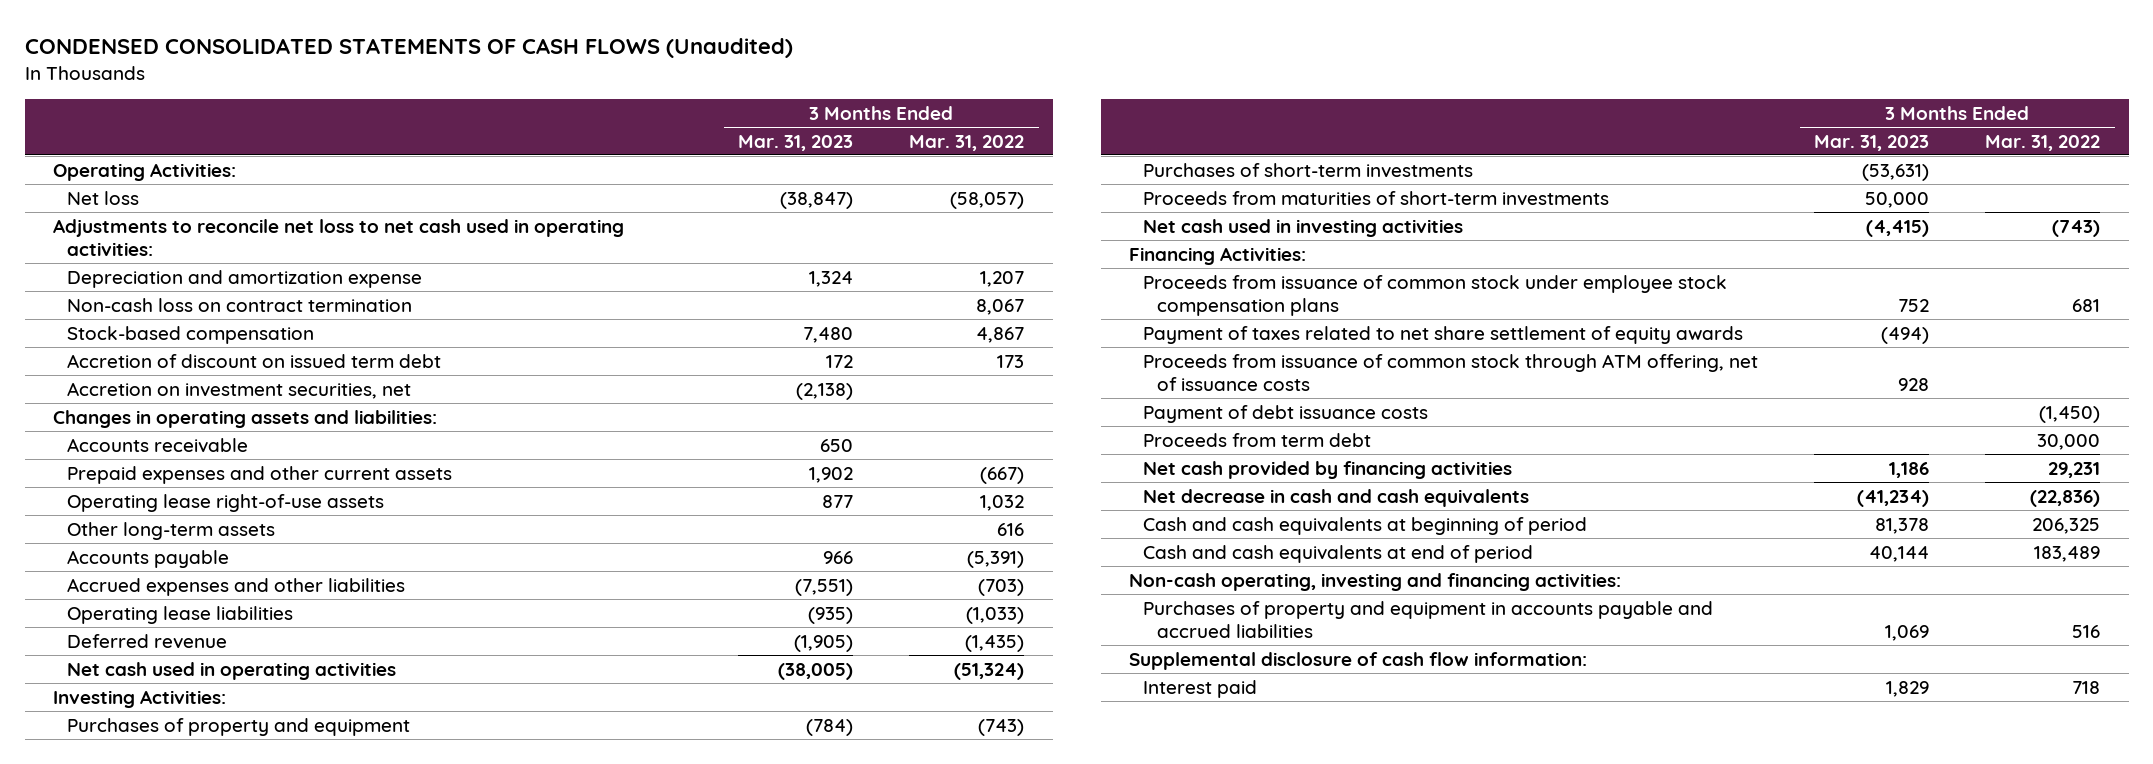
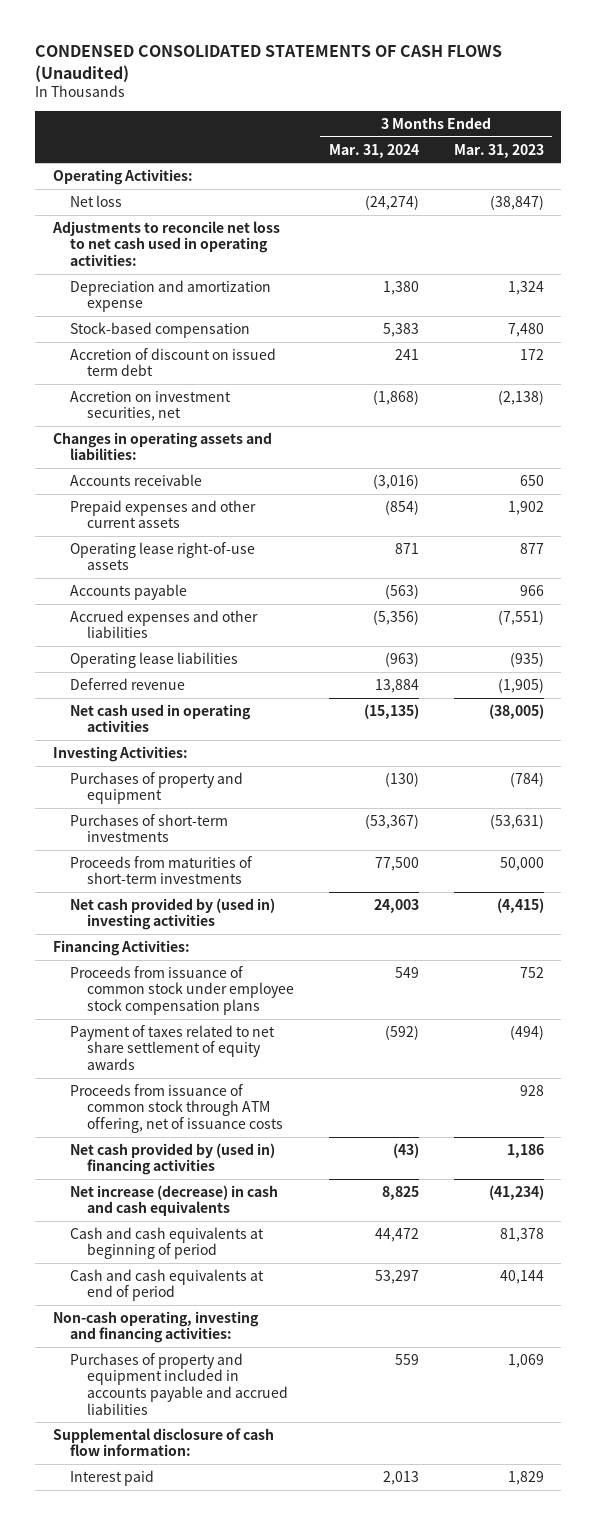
[909,134,1025,151] Mar. 31, 2022 -> none
none -> [328,143,419,158] Mar. 31, 2024
[67,297,413,312] Non-cash loss on contract termination -> none
[67,521,276,540] Other long-term assets -> none
[1143,218,1464,237] Net cash used in investing activities -> [69,897,275,931] Net cash provided by (used in) investing activities
[1143,404,1429,423] Payment of debt issuance costs -> none
[1143,432,1372,447] Proceeds from term debt -> none
[1143,460,1513,479] Net cash provided by financing activities -> [69,1142,275,1176] Net cash provided by (used in) financing activities
[1143,488,1530,507] Net decrease in cash and cash equivalents -> [69,1184,278,1217] Net increase (decrease) in cash and cash equivalents
[1143,600,1714,638] Purchases of property and equipment in accounts payable and accrued liabilities -> [69,1352,288,1415] Purchases of property and equipment included in accounts payable and accrued liabilities

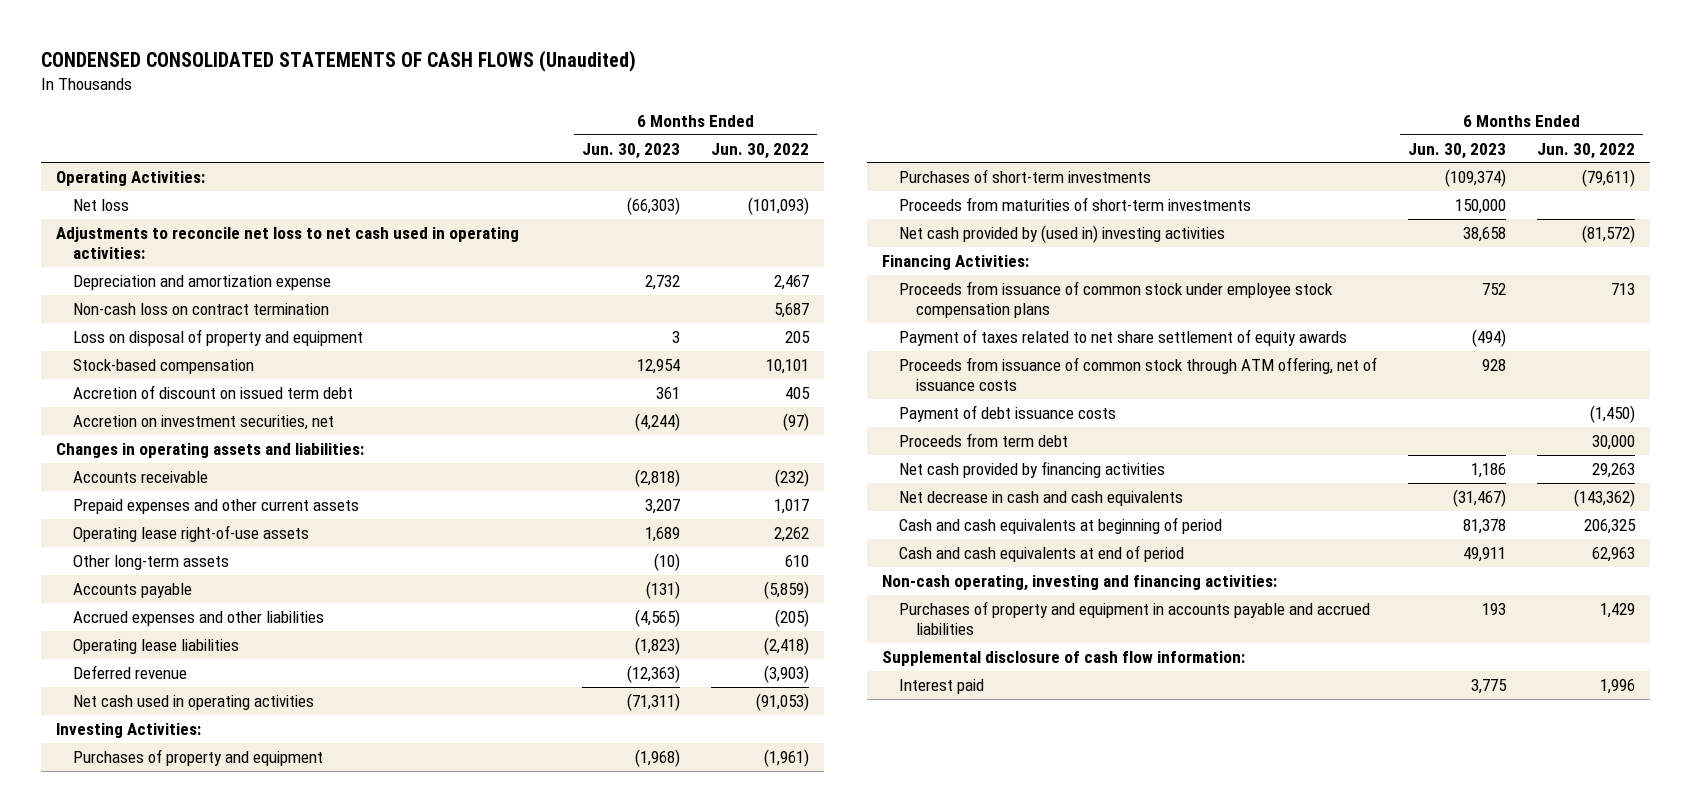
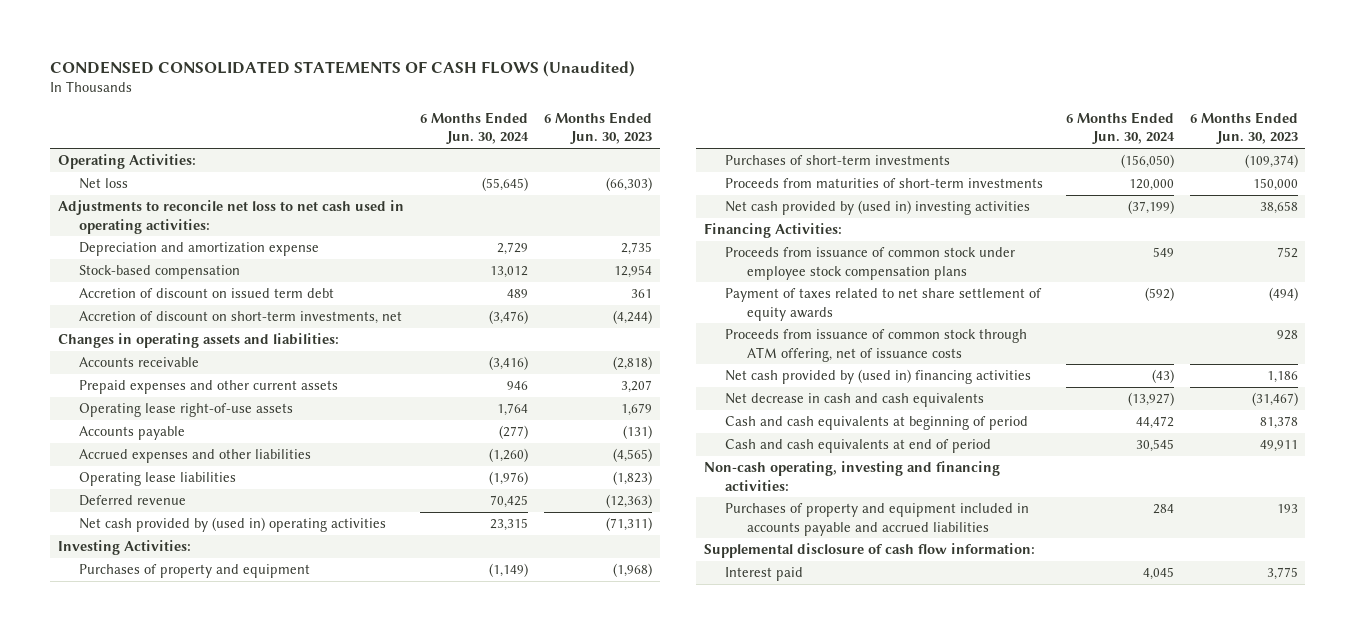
[711,142,810,159] Jun. 30, 2022 -> none
none -> [419,111,529,145] 6 Months Ended Jun. 30, 2024
[73,302,330,315] Non-cash loss on contract termination -> none
[73,328,364,346] Loss on disposal of property and equipment -> none
[645,274,681,290] 2,732 -> [620,242,652,256] 2,735
[73,414,335,430] Accretion on investment securities, net -> [79,311,403,325] Accretion of discount on short-term investments, net
[73,554,230,570] Other long-term assets -> none
[645,526,681,542] 1,689 -> [620,403,652,417] 1,679
[73,694,315,710] Net cash used in operating activities -> [79,517,387,533] Net cash provided by (used in) operating activities
[899,404,1117,422] Payment of debt issuance costs -> none
[899,432,1069,447] Proceeds from term debt -> none
[899,460,1166,478] Net cash provided by financing activities -> [725,369,1032,385] Net cash provided by (used in) financing activities
[899,600,1371,636] Purchases of property and equipment in accounts payable and accrued liabilities -> [725,503,1030,536] Purchases of property and equipment included in accounts payable and accrued liabilities

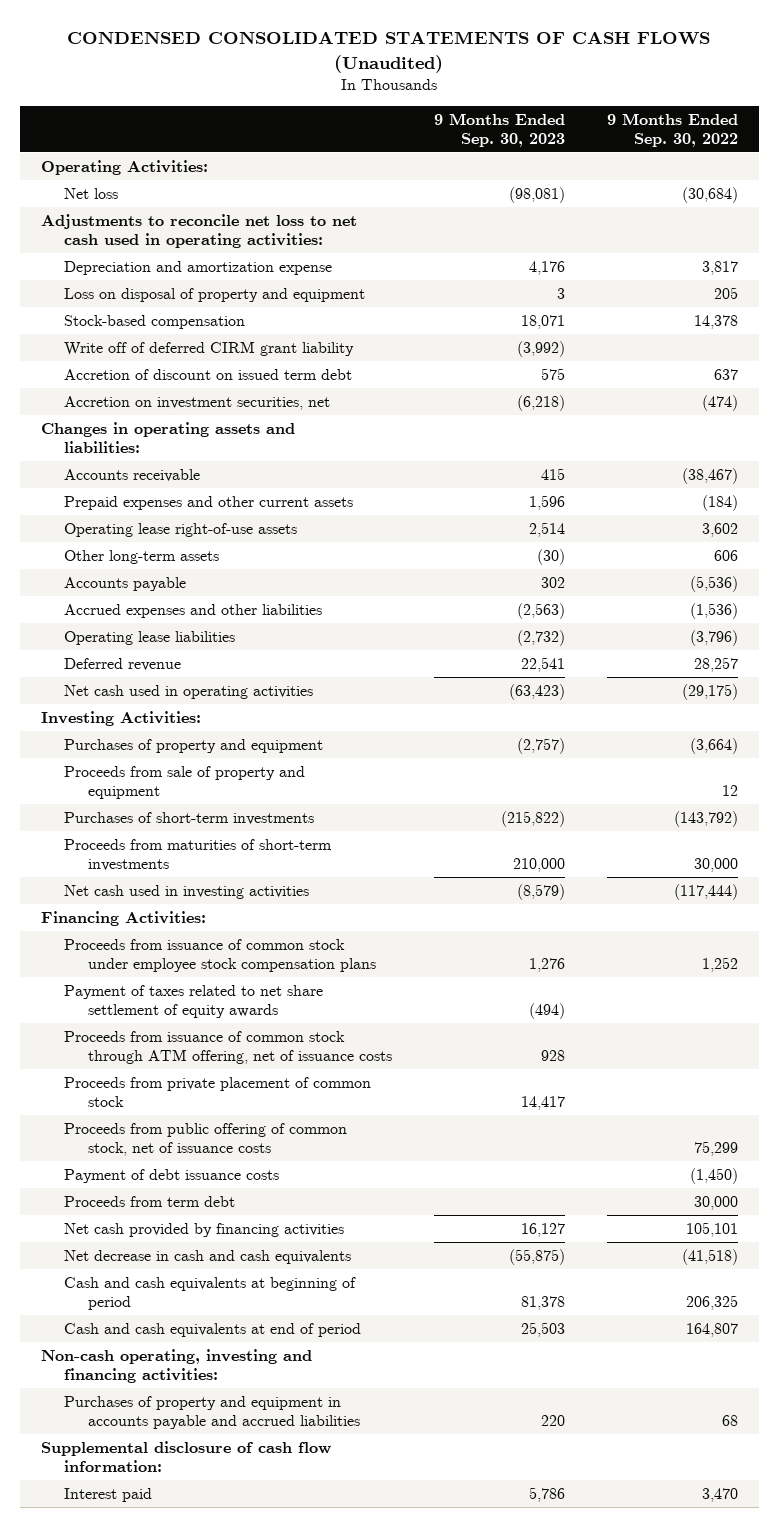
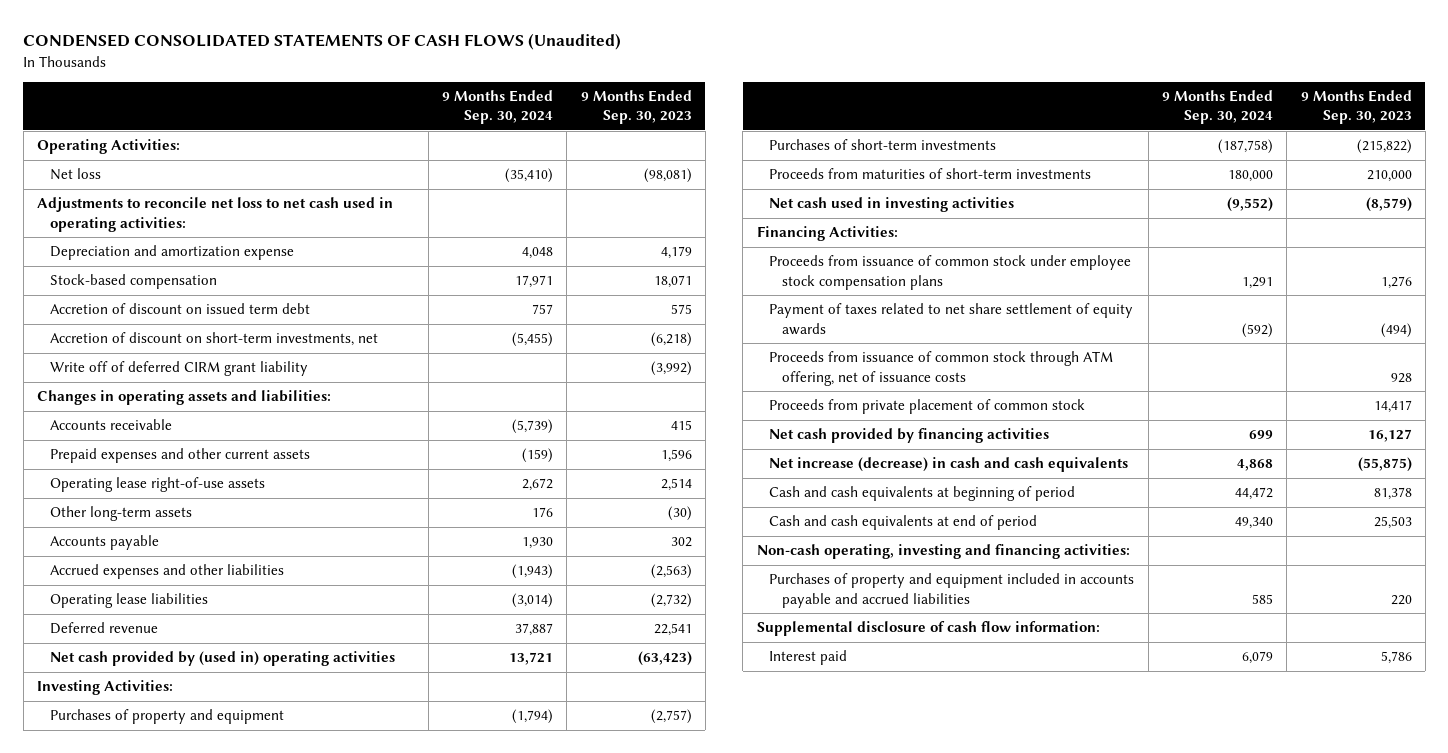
[606,112,738,147] 9 Months Ended Sep. 30, 2022 -> none
none -> [442,89,554,125] 9 Months Ended Sep. 30, 2024
[64,287,366,302] Loss on disposal of property and equipment -> none
[529,260,566,275] 4,176 -> [660,246,692,260] 4,179
[64,395,331,410] Accretion on investment securities, net -> [49,332,378,347] Accretion of discount on short-term investments, net
[64,340,355,356] Write off of deferred CIRM grant liability -> [49,361,308,377] Write off of deferred CIRM grant liability
[64,684,314,699] Net cash used in operating activities -> [49,651,395,667] Net cash provided by (used in) operating activities
[64,765,306,799] Proceeds from sale of property and equipment -> none
[64,1122,348,1156] Proceeds from public offering of common stock, net of issuance costs -> none
[64,1168,280,1183] Payment of debt issuance costs -> none
[64,1195,236,1207] Proceeds from term debt -> none
[64,1249,352,1264] Net decrease in cash and cash equivalents -> [769,457,1129,473] Net increase (decrease) in cash and cash equivalents
[64,1395,361,1429] Purchases of property and equipment in accounts payable and accrued liabilities -> [769,573,1135,608] Purchases of property and equipment included in accounts payable and accrued liabilities

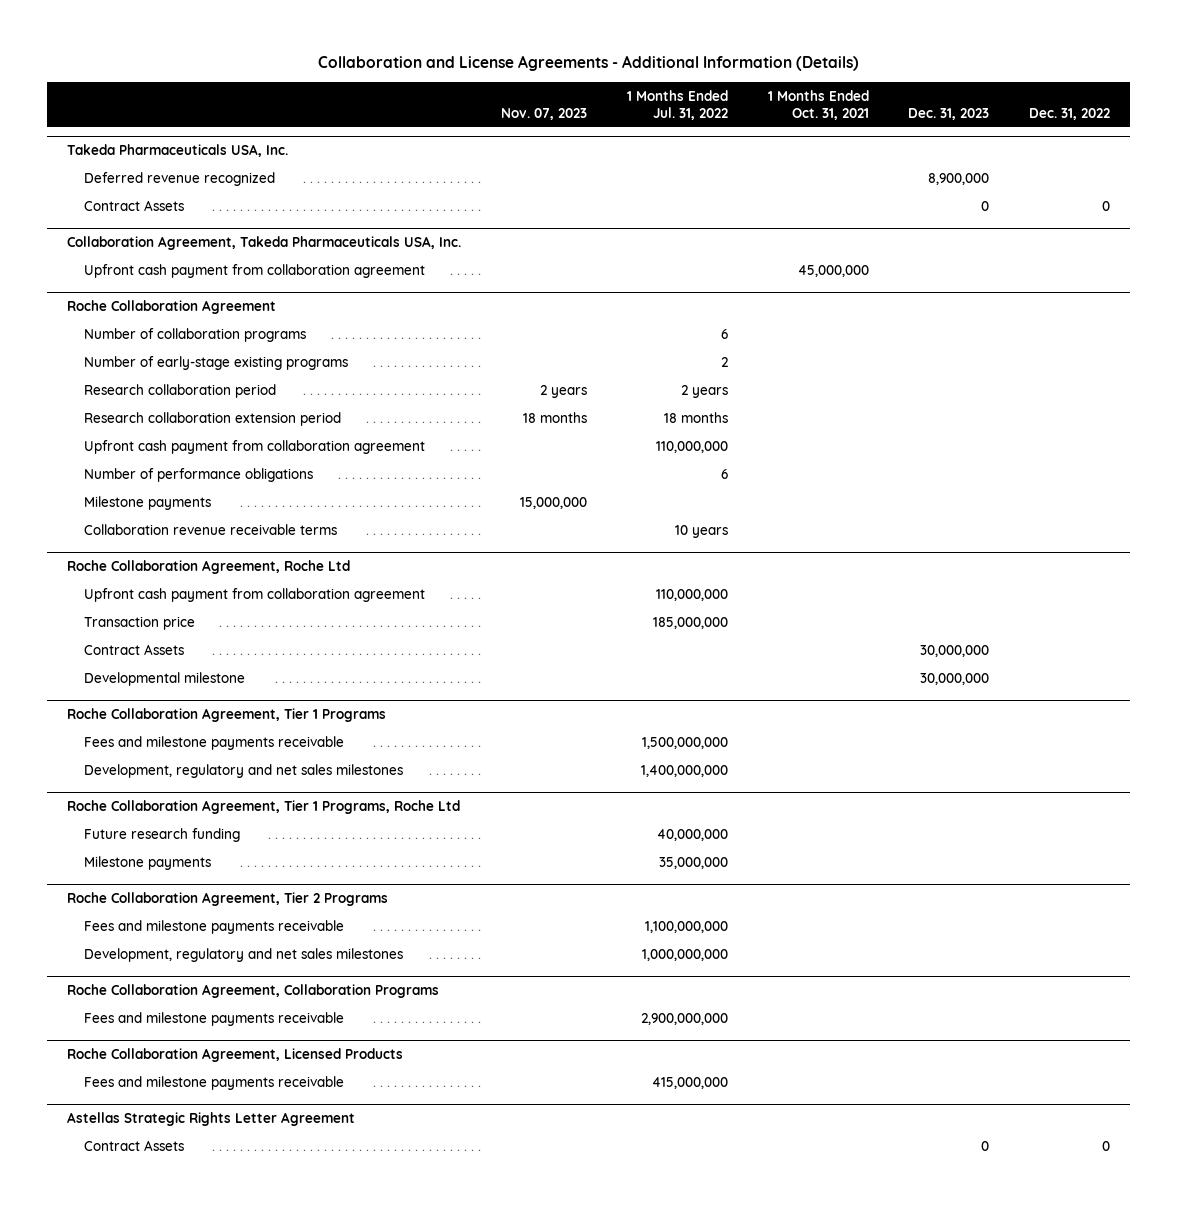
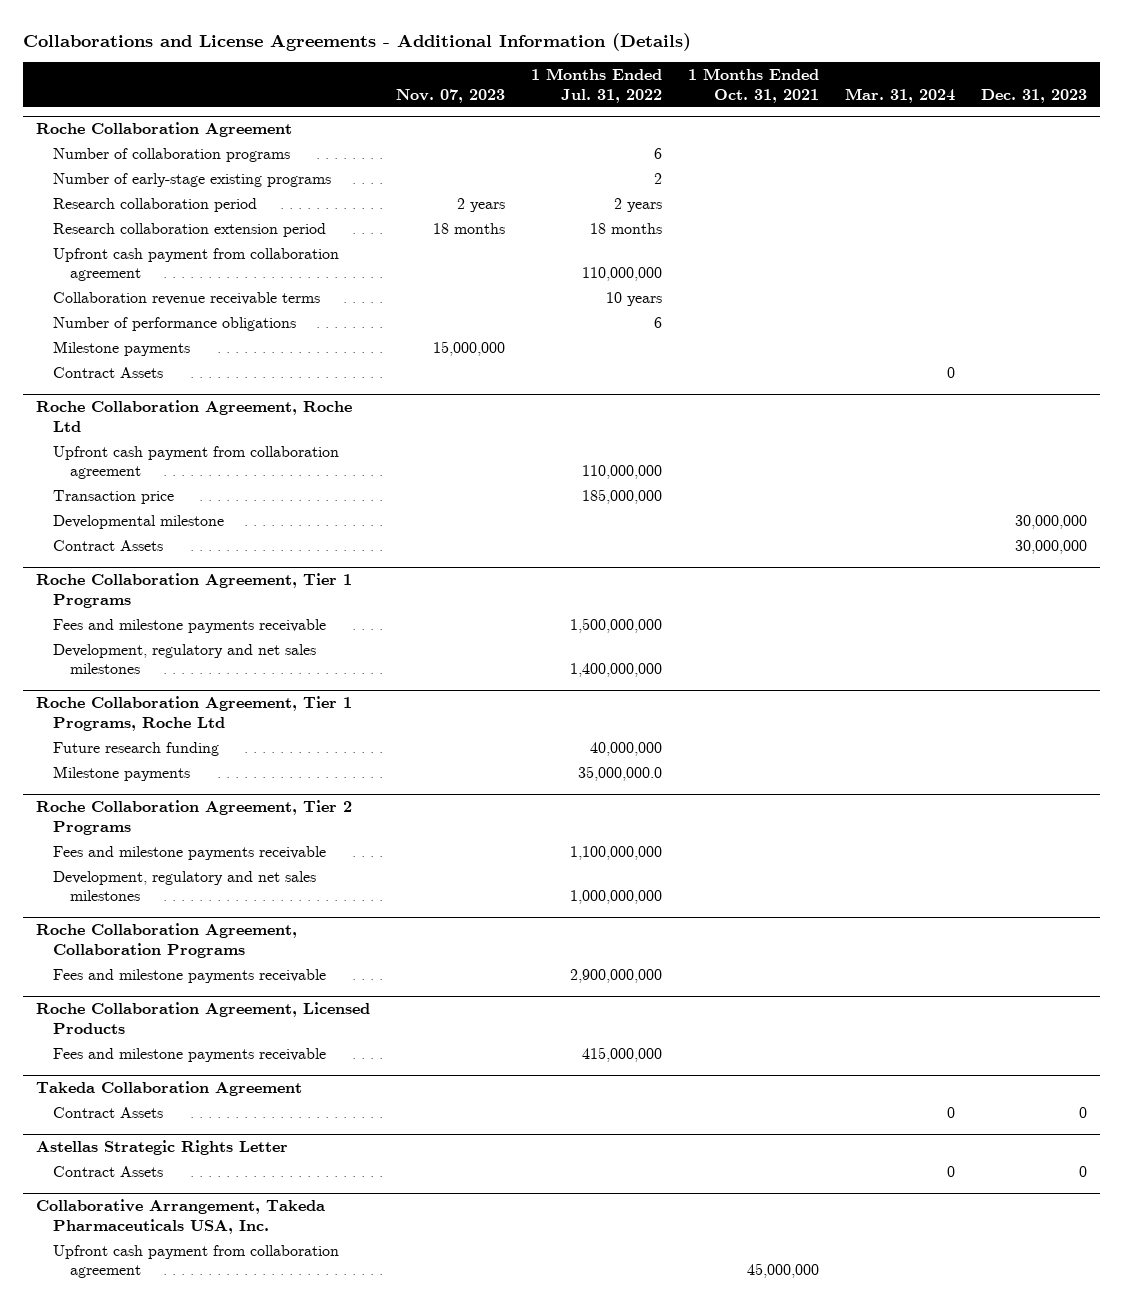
[317,55,859,72] Collaboration and License Agreements - Additional Information (Details) -> [22,32,691,51] Collaborations and License Agreements - Additional Information (Details)
[1029,107,1111,120] Dec. 31, 2022 -> none
none -> [844,87,955,103] Mar. 31, 2024
[67,144,289,158] Takeda Pharmaceuticals USA, Inc. -> none
[83,171,275,186] Deferred revenue recognized -> none
[83,199,184,211] Contract Assets -> none
[67,236,462,251] Collaboration Agreement, Takeda Pharmaceuticals USA, Inc. -> none
[83,263,425,278] Upfront cash payment from collaboration agreement -> none
[83,523,337,535] Collaboration revenue receivable terms -> [52,291,320,305] Collaboration revenue receivable terms
none -> [52,366,163,378] Contract Assets
[83,643,184,655] Contract Assets -> [52,539,163,551] Contract Assets
[658,856,728,869] 35,000,000 -> [577,765,662,781] 35,000,000.0
[67,1112,356,1127] Astellas Strategic Rights Letter Agreement -> none
none -> [35,1081,302,1097] Takeda Collaboration Agreement
none -> [35,1140,288,1156] Astellas Strategic Rights Letter
none -> [52,1165,163,1177] Contract Assets
none -> [35,1199,325,1234] Collaborative Arrangement, Takeda Pharmaceuticals USA, Inc.
none -> [52,1244,339,1279] Upfront cash payment from collaboration agreement

